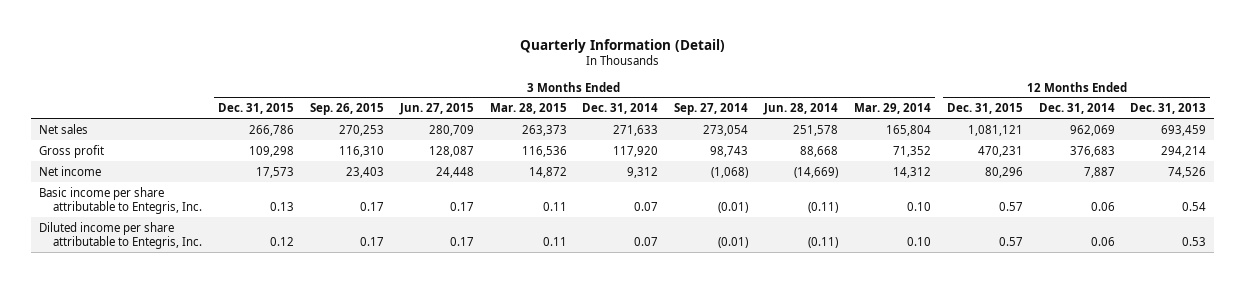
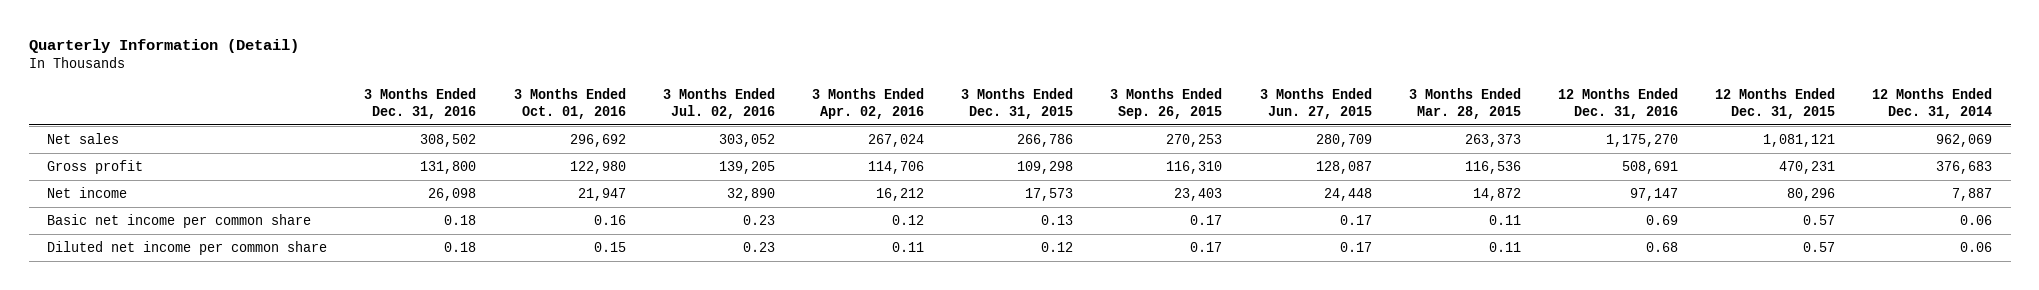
[582,103,659,115] Dec. 31, 2014 -> none
[674,103,749,116] Sep. 27, 2014 -> none
[763,103,839,116] Jun. 28, 2014 -> none
[853,103,931,115] Mar. 29, 2014 -> none
[1130,103,1207,115] Dec. 31, 2013 -> none
none -> [364,88,477,119] 3 Months Ended Dec. 31, 2016
none -> [513,88,626,119] 3 Months Ended Oct. 01, 2016
none -> [662,88,775,119] 3 Months Ended Jul. 02, 2016
none -> [811,88,924,119] 3 Months Ended Apr. 02, 2016
none -> [1557,88,1678,119] 12 Months Ended Dec. 31, 2016
[39,186,203,214] Basic income per share attributable to Entegris, Inc. -> [47,213,312,228] Basic net income per common share
[39,221,203,249] Diluted income per share attributable to Entegris, Inc. -> [47,240,328,255] Diluted net income per common share

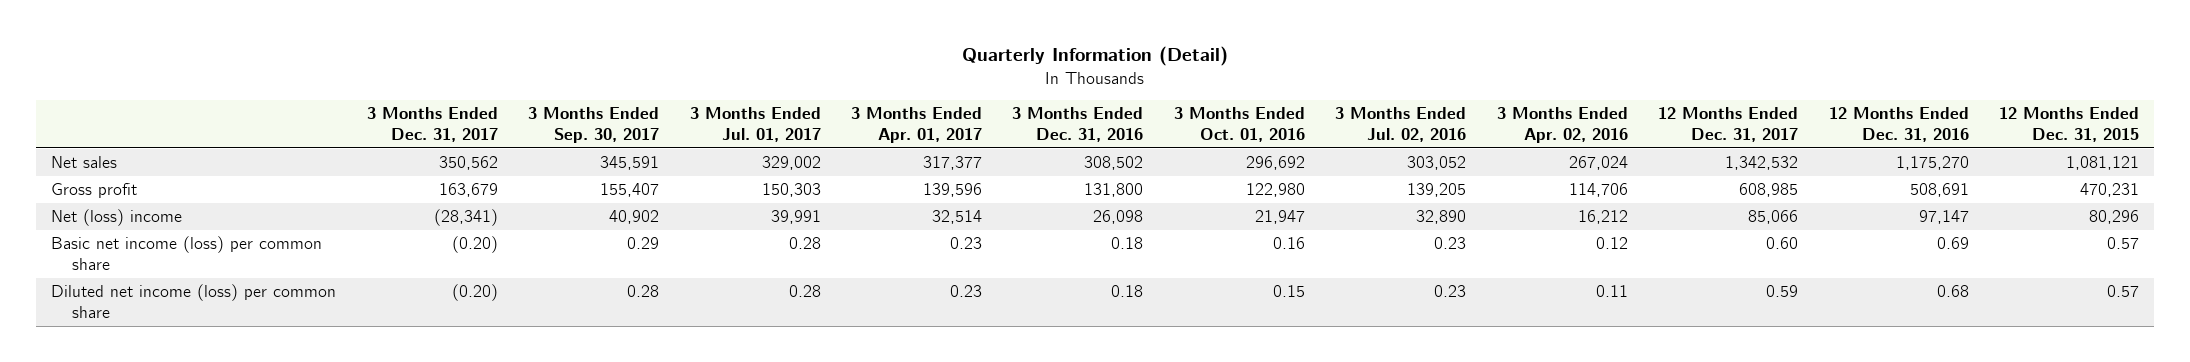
[961,88,1074,119] 3 Months Ended Dec. 31, 2015 -> none
[1110,88,1223,119] 3 Months Ended Sep. 26, 2015 -> none
[1259,88,1372,119] 3 Months Ended Jun. 27, 2015 -> none
[1408,88,1521,119] 3 Months Ended Mar. 28, 2015 -> none
[1872,88,1993,119] 12 Months Ended Dec. 31, 2014 -> none
none -> [366,107,498,142] 3 Months Ended Dec. 31, 2017
none -> [528,107,660,143] 3 Months Ended Sep. 30, 2017
none -> [689,107,821,142] 3 Months Ended Jul. 01, 2017
none -> [851,107,983,143] 3 Months Ended Apr. 01, 2017
none -> [1658,107,1799,142] 12 Months Ended Dec. 31, 2017
[47,186,128,198] Net income -> [51,209,183,227] Net (loss) income
[47,213,312,228] Basic net income per common share -> [51,236,323,270] Basic net income (loss) per common share
[47,240,328,255] Diluted net income per common share -> [51,284,337,318] Diluted net income (loss) per common share

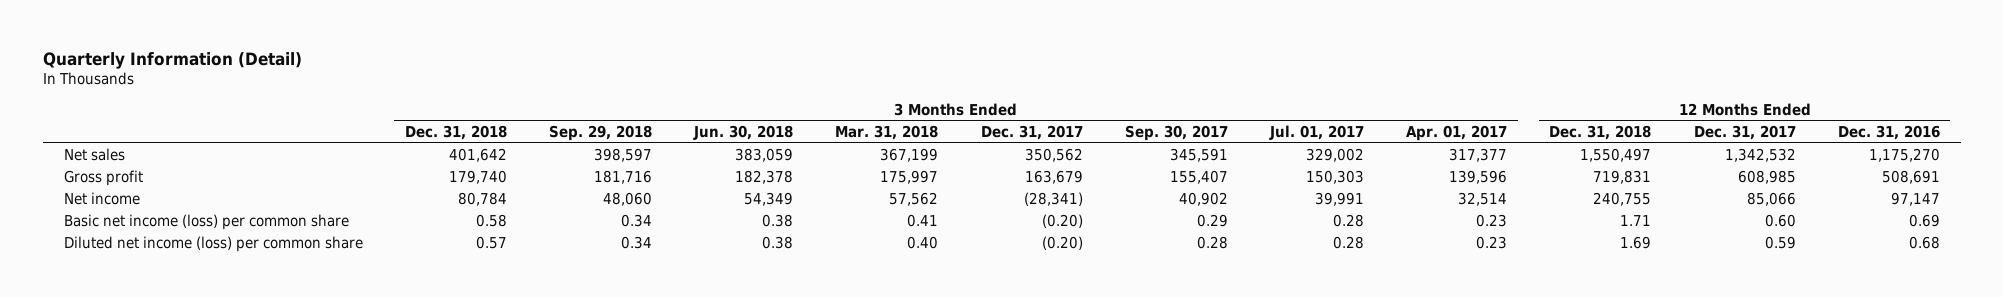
[1012,107,1144,142] 3 Months Ended Dec. 31, 2016 -> none
[1173,107,1305,142] 3 Months Ended Oct. 01, 2016 -> none
[1335,107,1467,142] 3 Months Ended Jul. 02, 2016 -> none
[1496,107,1628,143] 3 Months Ended Apr. 02, 2016 -> none
[1999,107,2140,142] 12 Months Ended Dec. 31, 2015 -> none
none -> [404,125,507,141] Dec. 31, 2018
none -> [549,125,653,142] Sep. 29, 2018
none -> [693,125,794,141] Jun. 30, 2018
none -> [835,125,939,141] Mar. 31, 2018
none -> [1549,125,1652,141] Dec. 31, 2018
[51,209,183,227] Net (loss) income -> [63,192,140,206] Net income

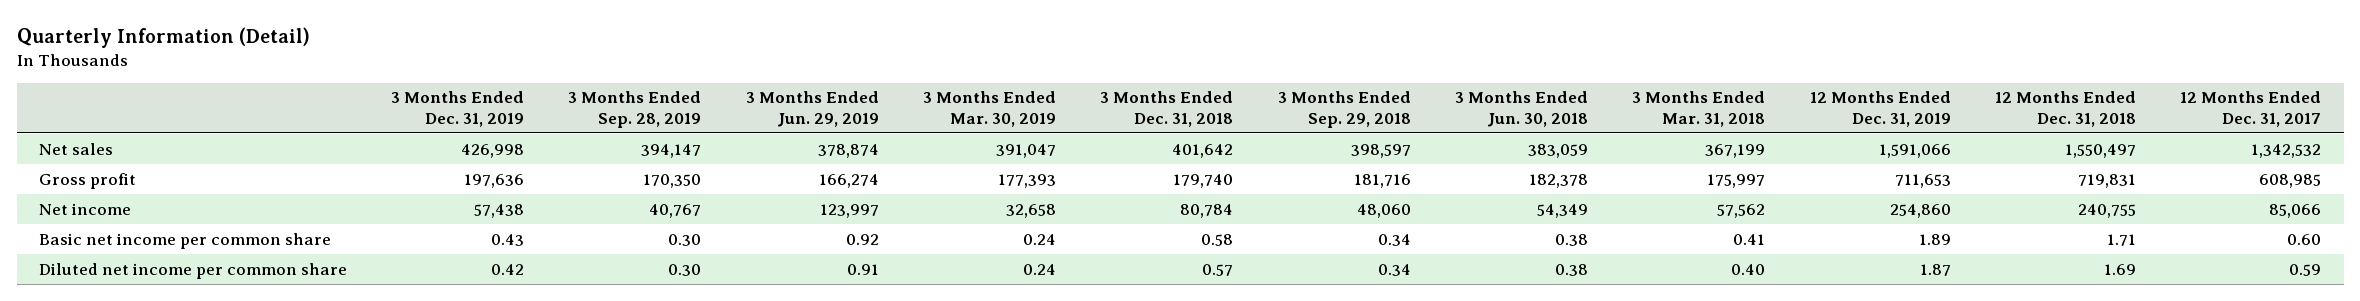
[980,125,1083,141] Dec. 31, 2017 -> none
[1124,125,1228,142] Sep. 30, 2017 -> none
[1269,125,1365,141] Jul. 01, 2017 -> none
[1406,125,1508,142] Apr. 01, 2017 -> none
[1837,125,1940,141] Dec. 31, 2016 -> none
none -> [391,91,525,127] 3 Months Ended Dec. 31, 2019
none -> [568,91,702,128] 3 Months Ended Sep. 28, 2019
none -> [745,91,879,127] 3 Months Ended Jun. 29, 2019
none -> [923,91,1057,127] 3 Months Ended Mar. 30, 2019
none -> [1809,91,1951,127] 12 Months Ended Dec. 31, 2019
[63,214,349,231] Basic net income (loss) per common share -> [38,232,331,249] Basic net income per common share
[63,236,363,253] Diluted net income (loss) per common share -> [38,262,347,279] Diluted net income per common share

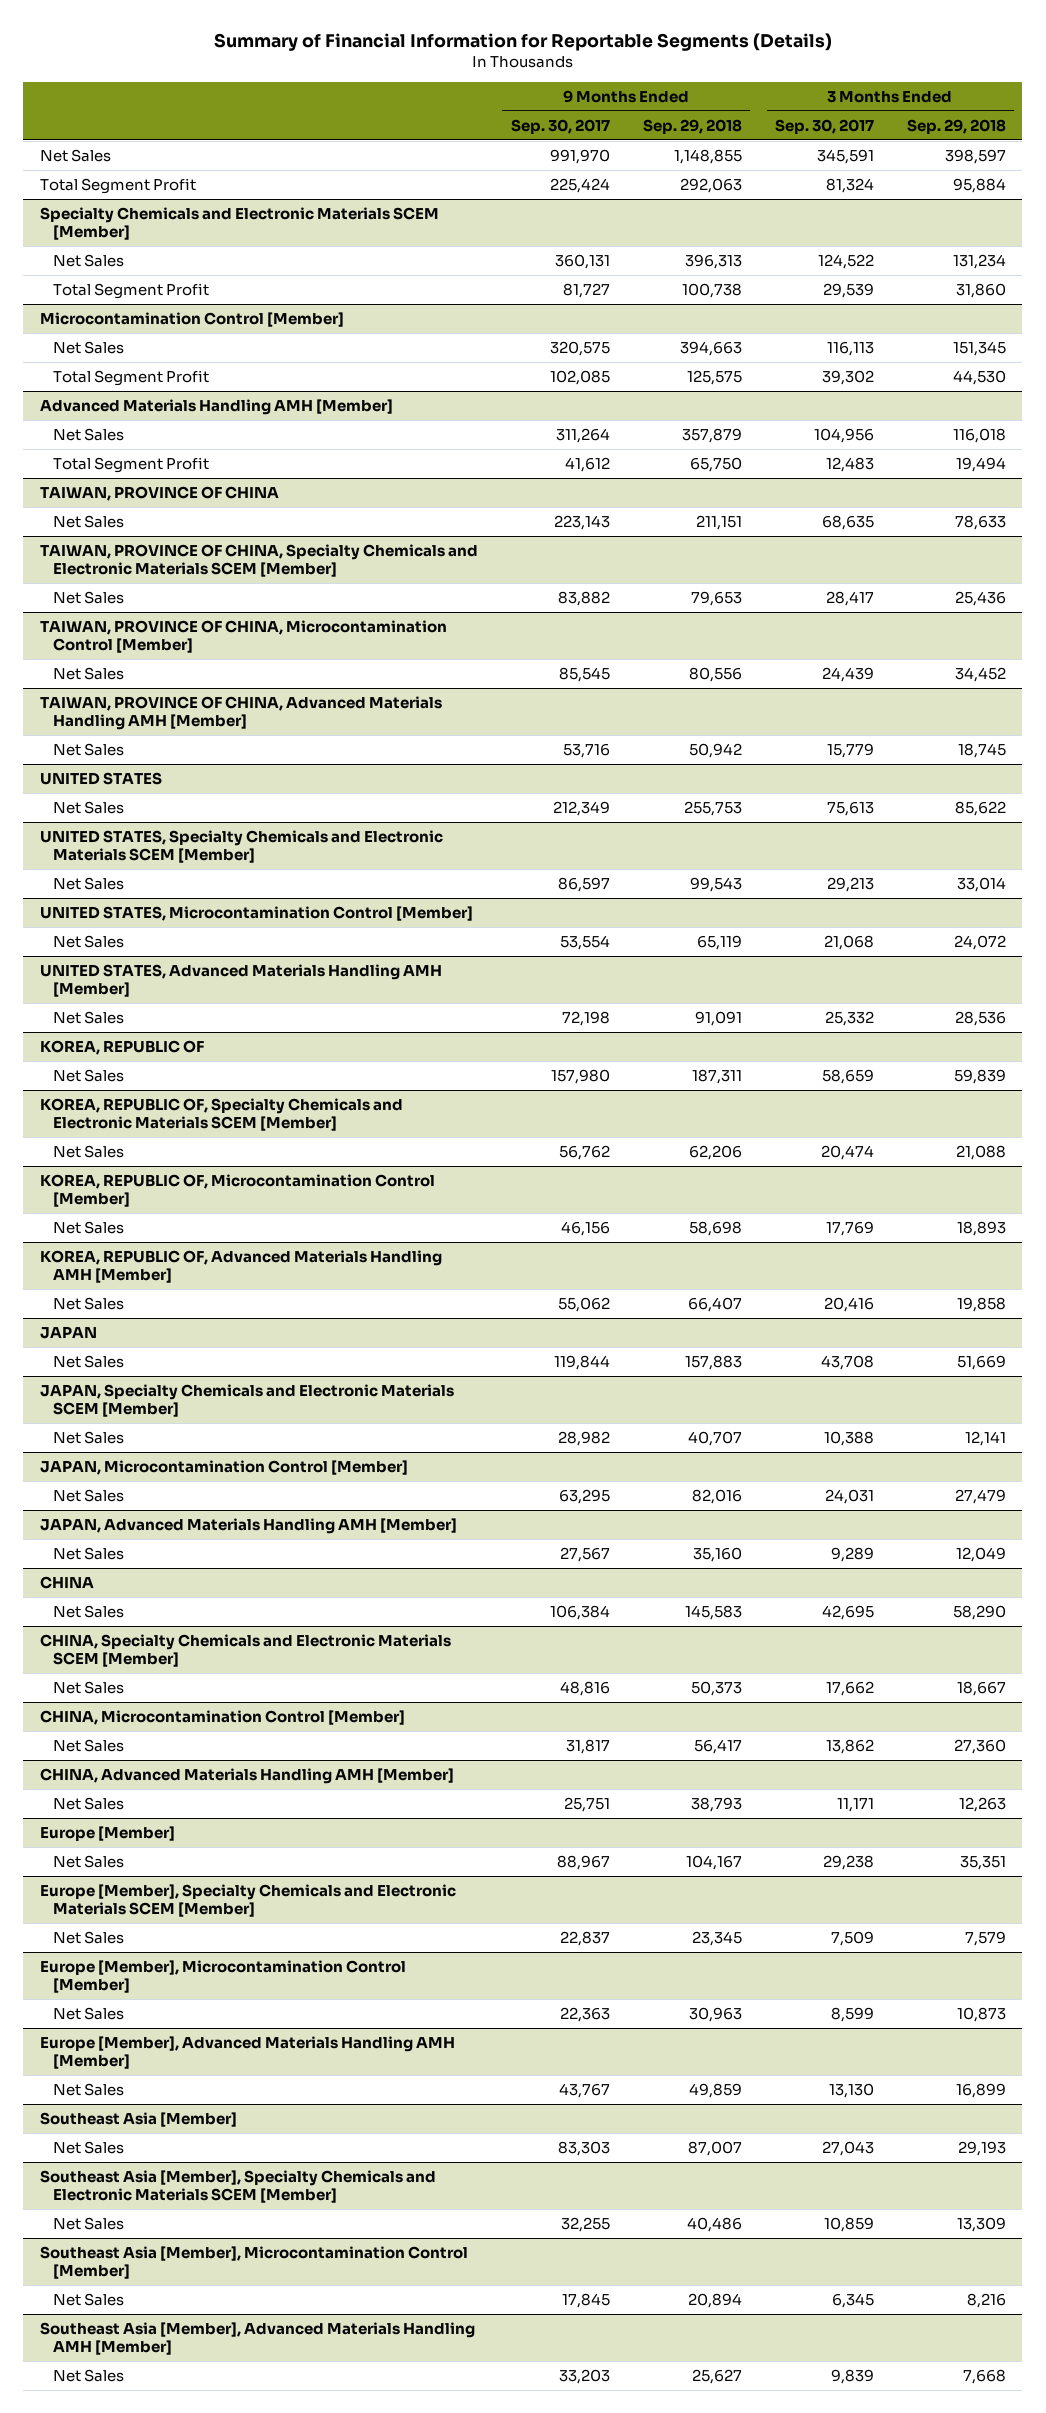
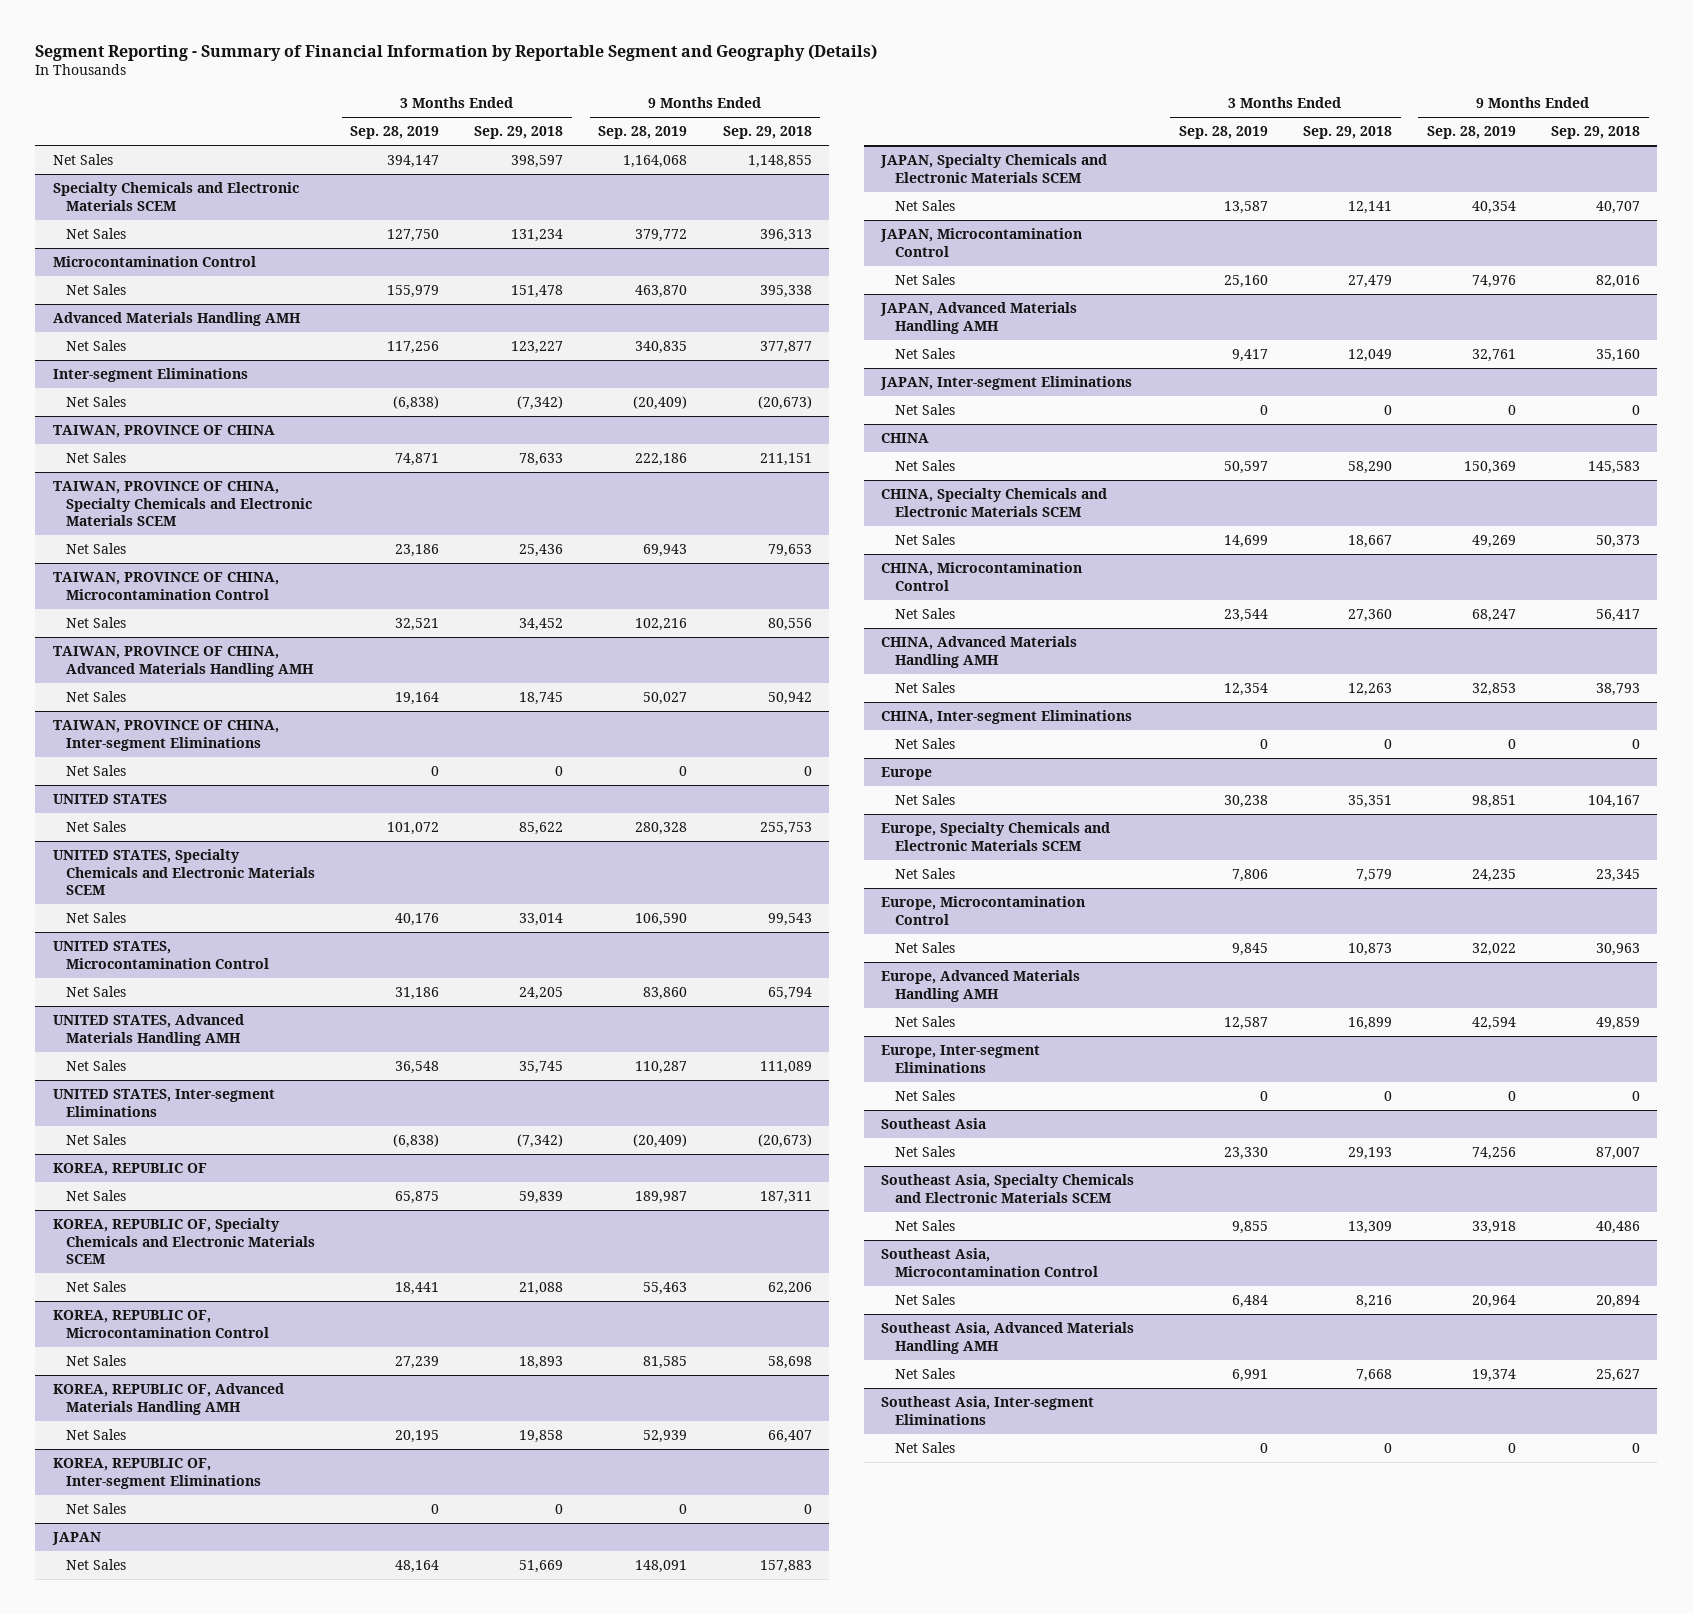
[213,32,832,51] Summary of Financial Information for Reportable Segments (Details) -> [35,43,878,61] Segment Reporting - Summary of Financial Information by Reportable Segment and Geography (Details)
[510,118,610,134] Sep. 30, 2017 -> none
[774,118,874,134] Sep. 30, 2017 -> none
none -> [350,126,440,140] Sep. 28, 2019
none -> [598,126,688,140] Sep. 28, 2019
[39,177,196,194] Total Segment Profit -> none
[39,206,439,241] Specialty Chemicals and Electronic Materials SCEM [Member] -> [52,181,299,211] Specialty Chemicals and Electronic Materials SCEM
[52,282,209,299] Total Segment Profit -> none
[52,369,209,386] Total Segment Profit -> none
[52,456,209,473] Total Segment Profit -> none
[39,311,344,327] Microcontamination Control [Member] -> [52,255,256,267] Microcontamination Control
[679,340,742,356] 394,663 -> [759,284,812,298] 395,338
[952,340,1006,356] 151,345 -> [511,284,564,298] 151,478
[39,398,393,415] Advanced Materials Handling AMH [Member] -> [52,311,301,326] Advanced Materials Handling AMH
[681,427,742,443] 357,879 -> [759,340,812,354] 377,877
[952,427,1006,443] 116,018 -> [511,340,564,354] 123,227
none -> [52,367,248,382] Inter-segment Eliminations
none -> [66,395,127,407] Net Sales
[39,543,478,578] TAIWAN, PROVINCE OF CHINA, Specialty Chemicals and Electronic Materials SCEM [Member] -> [52,480,313,527] TAIWAN, PROVINCE OF CHINA, Specialty Chemicals and Electronic Materials SCEM
[39,619,447,654] TAIWAN, PROVINCE OF CHINA, Microcontamination Control [Member] -> [52,571,279,600] TAIWAN, PROVINCE OF CHINA, Microcontamination Control
[39,695,442,731] TAIWAN, PROVINCE OF CHINA, Advanced Materials Handling AMH [Member] -> [52,645,315,677] TAIWAN, PROVINCE OF CHINA, Advanced Materials Handling AMH
none -> [52,719,279,751] TAIWAN, PROVINCE OF CHINA, Inter-segment Eliminations
none -> [66,764,127,776] Net Sales
[39,829,443,864] UNITED STATES, Specialty Chemicals and Electronic Materials SCEM [Member] -> [52,848,316,896] UNITED STATES, Specialty Chemicals and Electronic Materials SCEM
[39,905,473,921] UNITED STATES, Microcontamination Control [Member] -> [52,940,270,969] UNITED STATES, Microcontamination Control
[696,934,742,950] 65,119 -> [767,986,812,1000] 65,794
[953,934,1006,950] 24,072 -> [519,986,564,1000] 24,205
[39,963,442,998] UNITED STATES, Advanced Materials Handling AMH [Member] -> [52,1013,244,1046] UNITED STATES, Advanced Materials Handling AMH
[694,1010,742,1026] 91,091 -> [759,1060,812,1074] 111,089
[954,1010,1006,1026] 28,536 -> [519,1060,564,1074] 35,745
none -> [52,1088,275,1117] UNITED STATES, Inter-segment Eliminations
none -> [66,1133,127,1145] Net Sales
[39,1097,403,1132] KOREA, REPUBLIC OF, Specialty Chemicals and Electronic Materials SCEM [Member] -> [52,1217,316,1265] KOREA, REPUBLIC OF, Specialty Chemicals and Electronic Materials SCEM
[39,1173,435,1208] KOREA, REPUBLIC OF, Microcontamination Control [Member] -> [52,1309,270,1338] KOREA, REPUBLIC OF, Microcontamination Control
[39,1249,442,1284] KOREA, REPUBLIC OF, Advanced Materials Handling AMH [Member] -> [52,1382,284,1415] KOREA, REPUBLIC OF, Advanced Materials Handling AMH
none -> [52,1457,262,1489] KOREA, REPUBLIC OF, Inter-segment Eliminations
none -> [66,1502,127,1514] Net Sales
[39,1383,454,1418] JAPAN, Specialty Chemicals and Electronic Materials SCEM [Member] -> [880,153,1108,183] JAPAN, Specialty Chemicals and Electronic Materials SCEM
[39,1459,408,1475] JAPAN, Microcontamination Control [Member] -> [880,227,1083,257] JAPAN, Microcontamination Control
[39,1517,457,1534] JAPAN, Advanced Materials Handling AMH [Member] -> [880,301,1078,334] JAPAN, Advanced Materials Handling AMH
none -> [880,375,1133,390] JAPAN, Inter-segment Eliminations
none -> [894,403,955,415] Net Sales
[39,1633,451,1668] CHINA, Specialty Chemicals and Electronic Materials SCEM [Member] -> [881,487,1108,517] CHINA, Specialty Chemicals and Electronic Materials SCEM
[39,1709,405,1725] CHINA, Microcontamination Control [Member] -> [881,561,1083,591] CHINA, Microcontamination Control
[39,1767,454,1784] CHINA, Advanced Materials Handling AMH [Member] -> [881,635,1078,668] CHINA, Advanced Materials Handling AMH
none -> [881,709,1133,724] CHINA, Inter-segment Eliminations
none -> [894,737,955,749] Net Sales
[39,1825,175,1841] Europe [Member] -> [881,766,933,780] Europe
[39,1883,456,1918] Europe [Member], Specialty Chemicals and Electronic Materials SCEM [Member] -> [881,821,1111,851] Europe, Specialty Chemicals and Electronic Materials SCEM
[39,1959,406,1994] Europe [Member], Microcontamination Control [Member] -> [881,895,1086,925] Europe, Microcontamination Control
[39,2035,455,2070] Europe [Member], Advanced Materials Handling AMH [Member] -> [881,969,1081,1002] Europe, Advanced Materials Handling AMH
none -> [881,1044,1041,1073] Europe, Inter-segment Eliminations
none -> [894,1089,955,1101] Net Sales
[39,2111,237,2127] Southeast Asia [Member] -> [881,1117,987,1129] Southeast Asia
[39,2169,436,2204] Southeast Asia [Member], Specialty Chemicals and Electronic Materials SCEM [Member] -> [881,1173,1135,1203] Southeast Asia, Specialty Chemicals and Electronic Materials SCEM
[39,2245,468,2280] Southeast Asia [Member], Microcontamination Control [Member] -> [881,1247,1098,1277] Southeast Asia, Microcontamination Control
[39,2321,475,2356] Southeast Asia [Member], Advanced Materials Handling AMH [Member] -> [881,1321,1135,1354] Southeast Asia, Advanced Materials Handling AMH
none -> [881,1395,1095,1425] Southeast Asia, Inter-segment Eliminations
none -> [894,1441,955,1453] Net Sales

